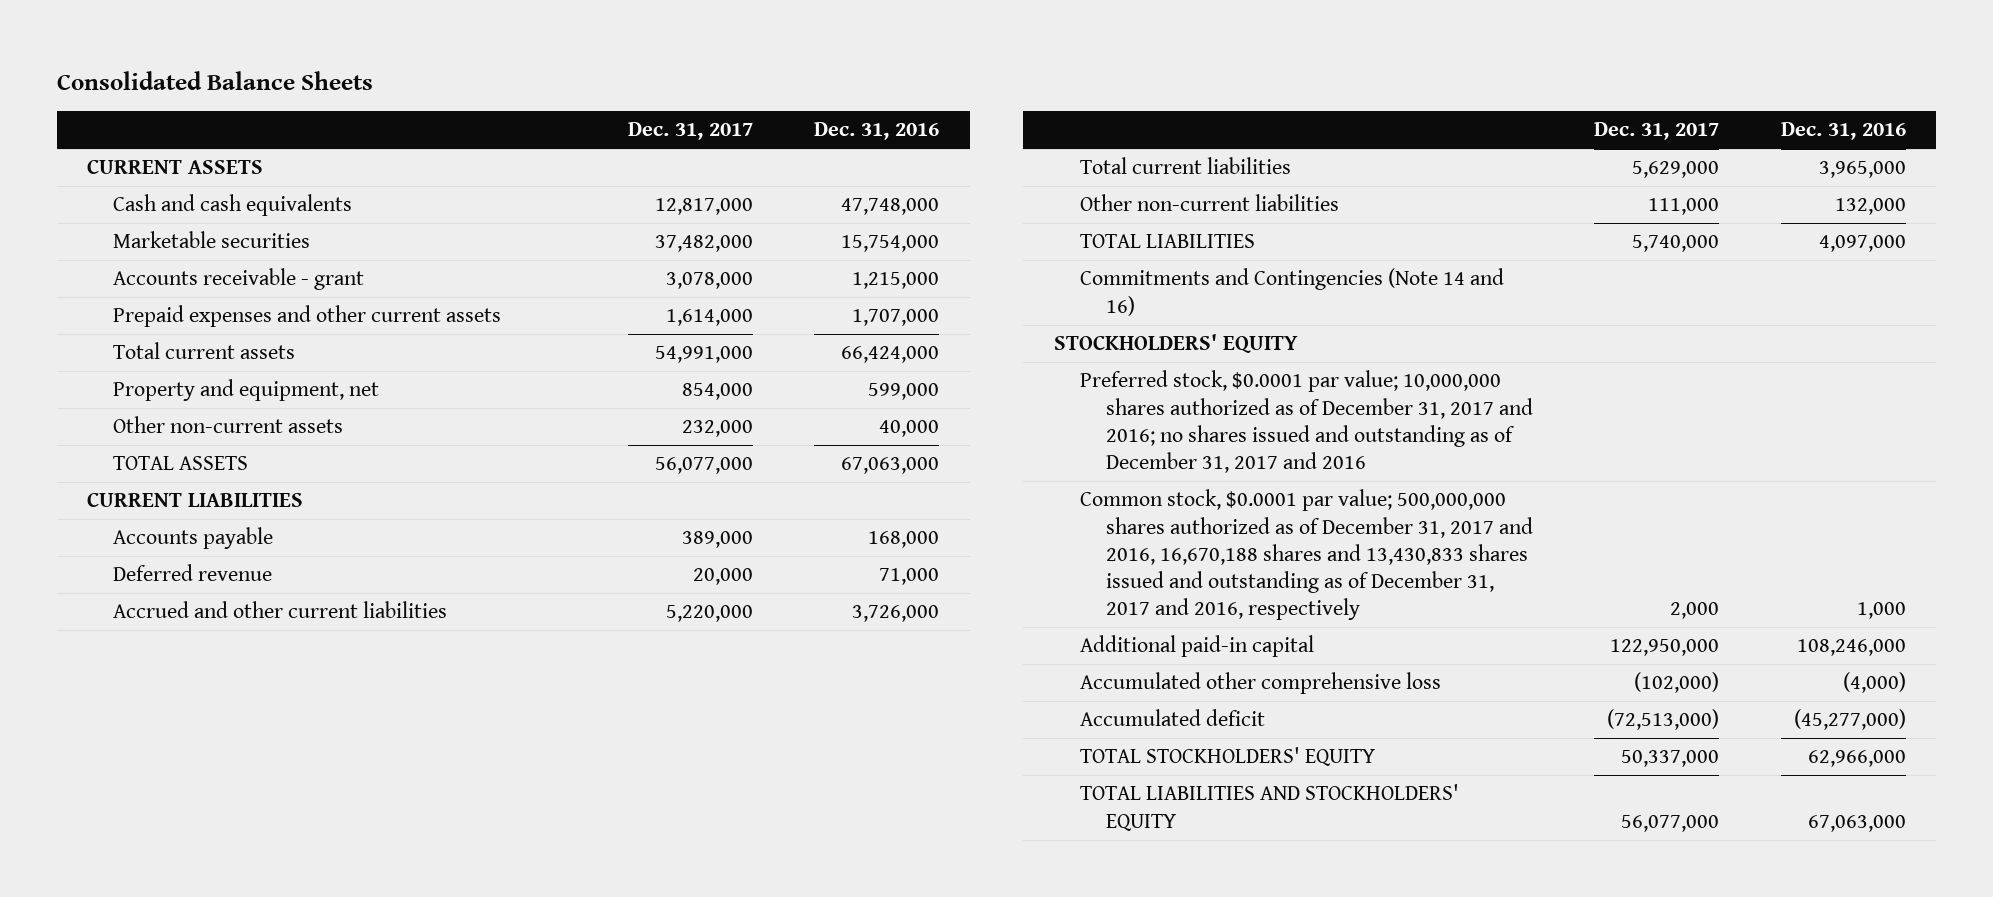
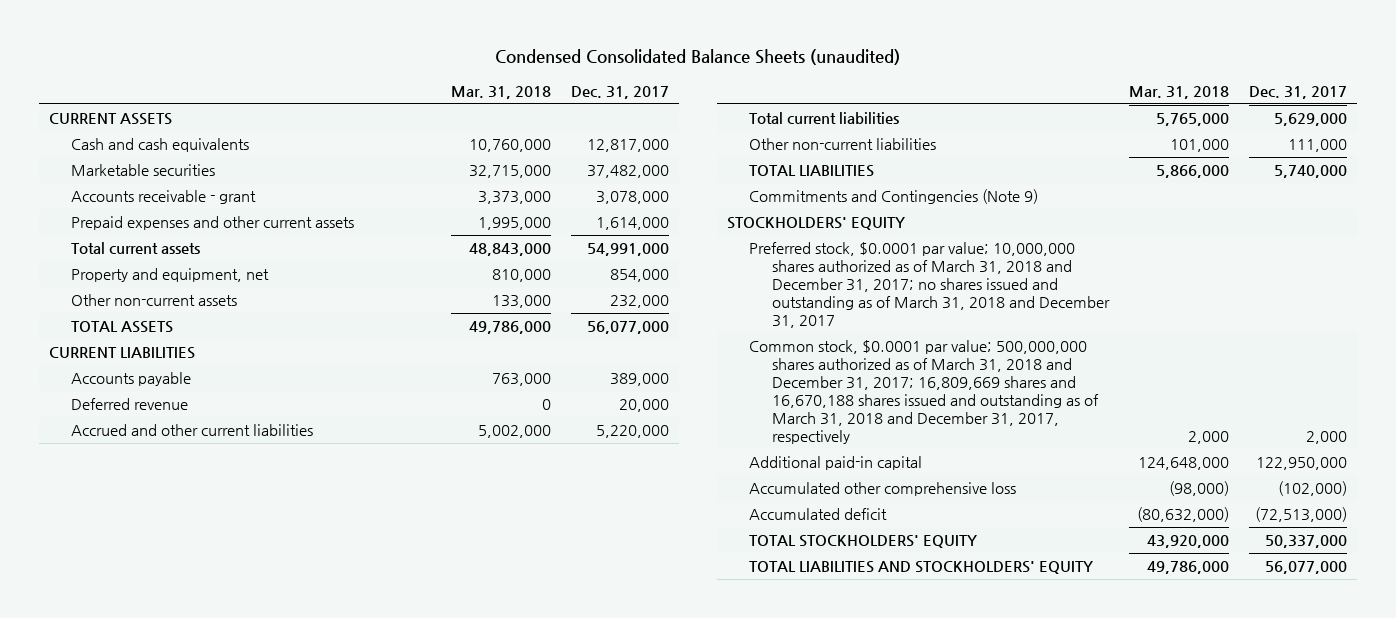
[56,70,373,90] Consolidated Balance Sheets -> [495,49,901,66] Condensed Consolidated Balance Sheets (unaudited)
[814,122,940,141] Dec. 31, 2016 -> none
none -> [450,85,551,99] Mar. 31, 2018
[1079,268,1504,316] Commitments and Contingencies (Note 14 and 16) -> [749,189,1039,205] Commitments and Contingencies (Note 9)
[1079,370,1534,474] Preferred stock, $0.0001 par value; 10,000,000 shares authorized as of December 31, 2017 and 2016; no shares issued and outstanding as of December 31, 2017 and 2016 -> [749,242,1110,329] Preferred stock, $0.0001 par value; 10,000,000 shares authorized as of March 31, 2018 and December 31, 2017; no shares issued and outstanding as of March 31, 2018 and December 31, 2017
[1079,489,1534,621] Common stock, $0.0001 par value; 500,000,000 shares authorized as of December 31, 2017 and 2016, 16,670,188 shares and 13,430,833 shares issued and outstanding as of December 31, 2017 and 2016, respectively -> [749,340,1099,445] Common stock, $0.0001 par value; 500,000,000 shares authorized as of March 31, 2018 and December 31, 2017; 16,809,669 shares and 16,670,188 shares issued and outstanding as of March 31, 2018 and December 31, 2017, respectively

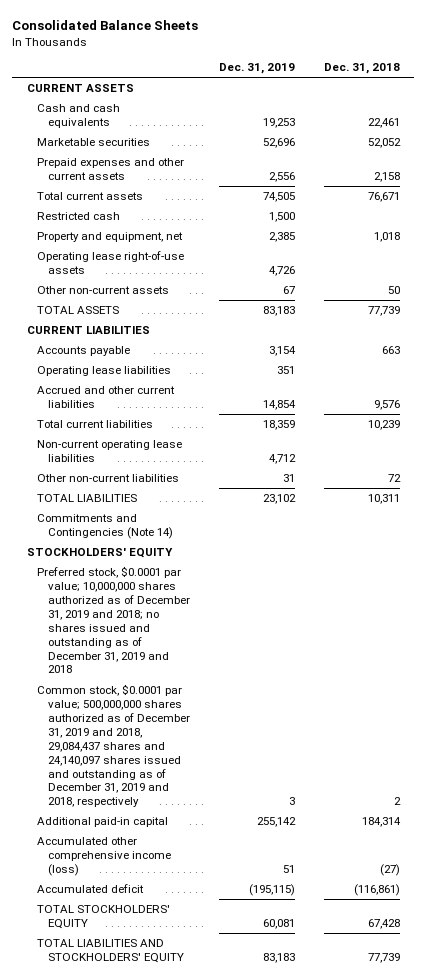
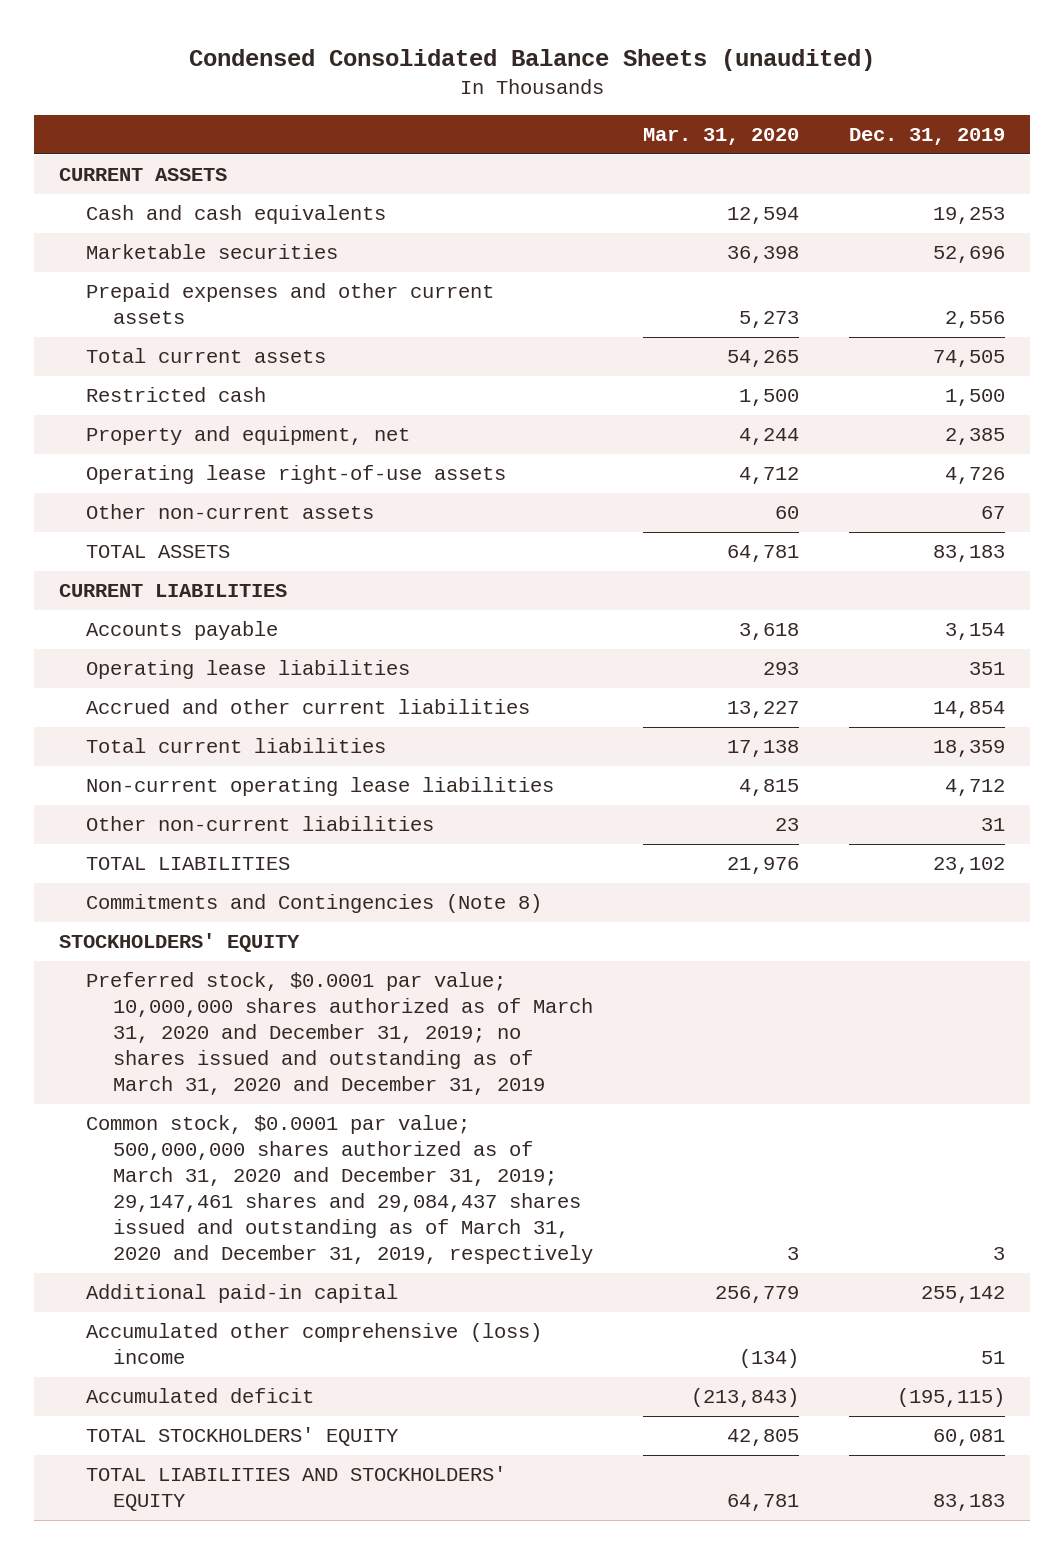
[12,20,199,31] Consolidated Balance Sheets -> [189,49,876,72] Condensed Consolidated Balance Sheets (unaudited)
[323,63,400,75] Dec. 31, 2018 -> none
none -> [642,128,799,146] Mar. 31, 2020
[37,514,173,540] Commitments and Contingencies (Note 14) -> [86,894,543,914] Commitments and Contingencies (Note 8)
[37,566,190,674] Preferred stock, $0.0001 par value; 10,000,000 shares authorized as of December 31, 2019 and 2018; no shares issued and outstanding as of December 31, 2019 and 2018 -> [86,972,593,1096] Preferred stock, $0.0001 par value; 10,000,000 shares authorized as of March 31, 2020 and December 31, 2019; no shares issued and outstanding as of March 31, 2020 and December 31, 2019
[37,684,190,808] Common stock, $0.0001 par value; 500,000,000 shares authorized as of December 31, 2019 and 2018, 29,084,437 shares and 24,140,097 shares issued and outstanding as of December 31, 2019 and 2018, respectively -> [86,1115,593,1265] Common stock, $0.0001 par value; 500,000,000 shares authorized as of March 31, 2020 and December 31, 2019; 29,147,461 shares and 29,084,437 shares issued and outstanding as of March 31, 2020 and December 31, 2019, respectively
[37,837,171,877] Accumulated other comprehensive income (loss) -> [86,1323,543,1365] Accumulated other comprehensive (loss) income

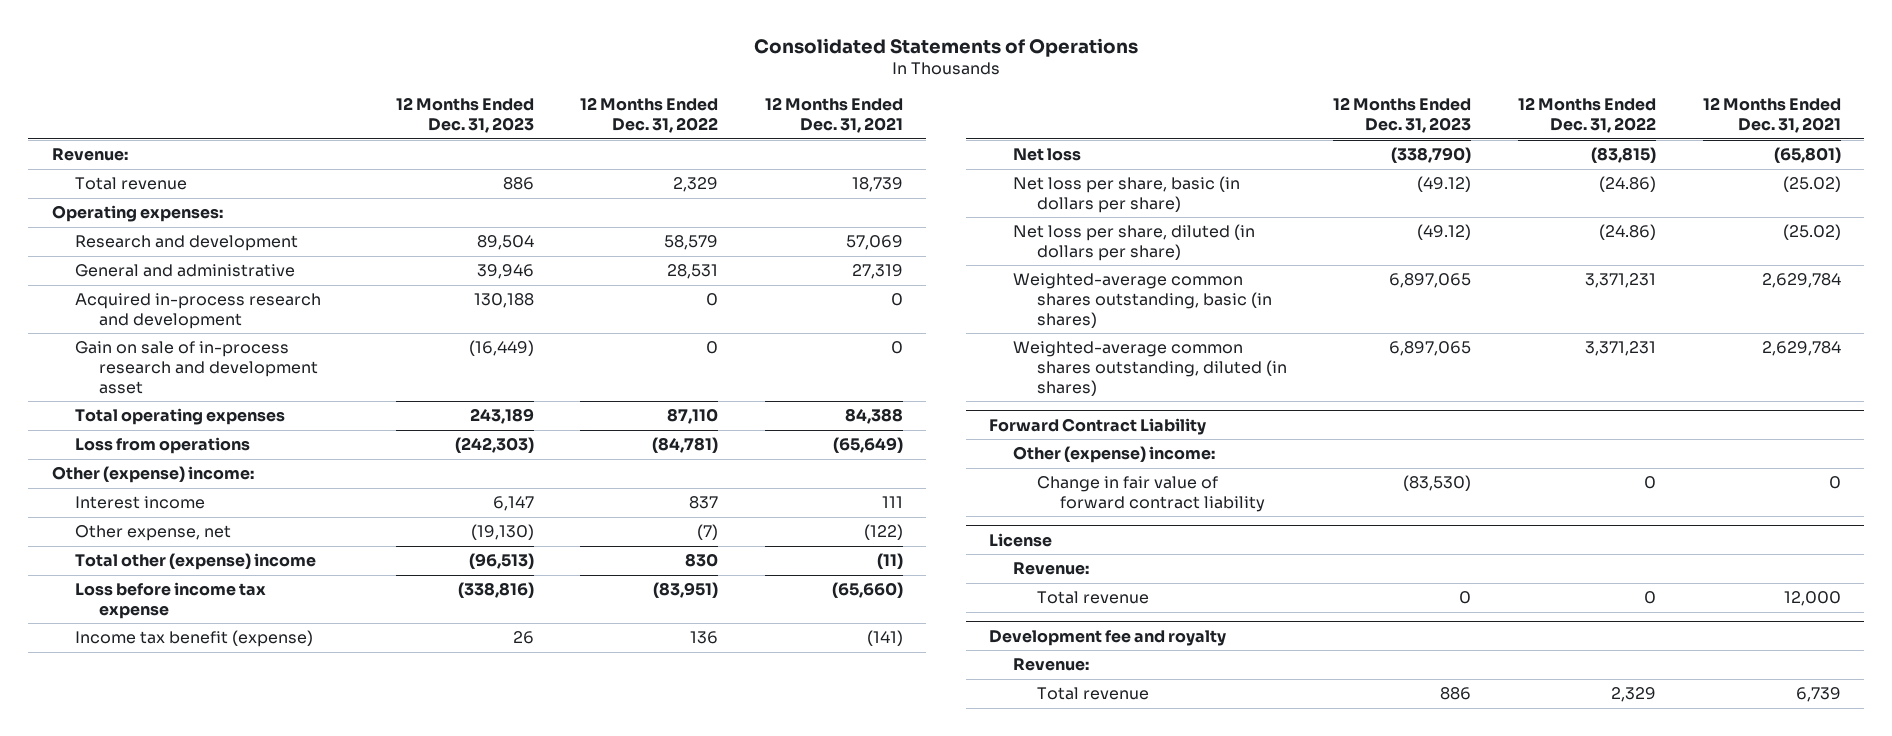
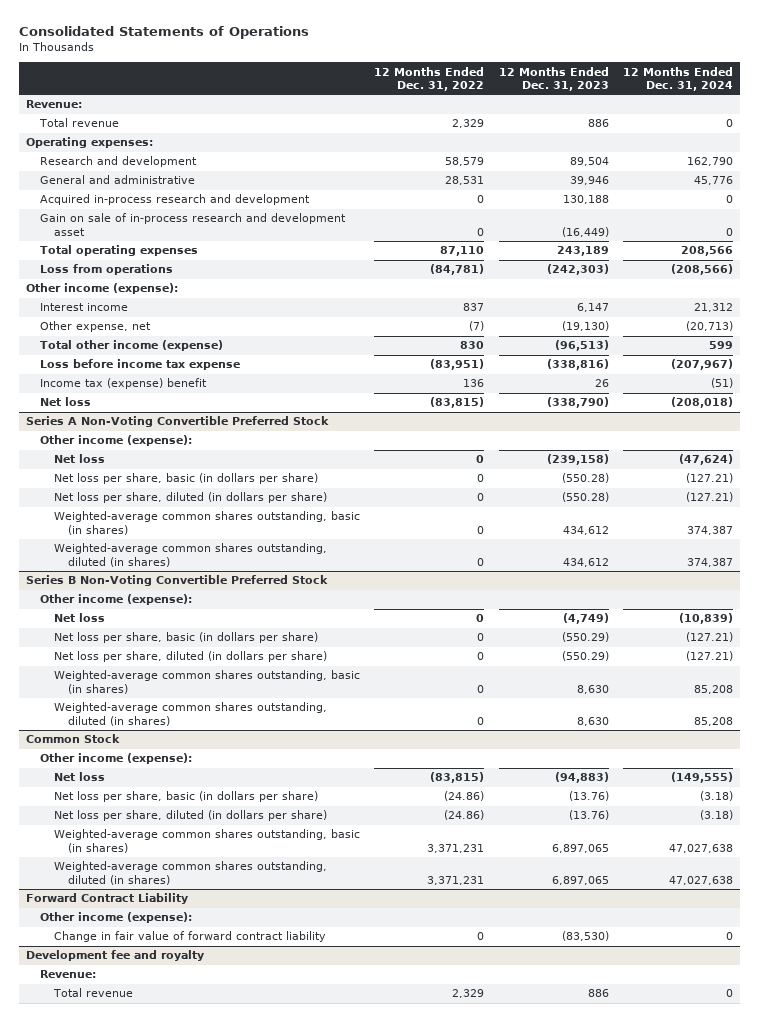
[764,97,903,134] 12 Months Ended Dec. 31, 2021 -> none
none -> [622,66,733,91] 12 Months Ended Dec. 31, 2024
[51,466,254,484] Other (expense) income: -> [25,283,178,295] Other income (expense):
[75,553,317,571] Total other (expense) income -> [39,340,223,352] Total other income (expense)
[75,630,314,648] Income tax benefit (expense) -> [39,378,207,390] Income tax (expense) benefit
none -> [25,416,329,428] Series A Non-Voting Convertible Preferred Stock
none -> [39,435,192,447] Other income (expense):
none -> [54,454,106,464] Net loss
[1417,176,1472,193] (49.12) -> [561,473,609,484] (550.28)
[1599,176,1657,193] (24.86) -> [477,474,485,483] 0
[1417,224,1472,241] (49.12) -> [561,492,609,503] (550.28)
[1599,224,1657,241] (24.86) -> [477,493,485,502] 0
none -> [54,511,361,535] Weighted-average common shares outstanding, basic (in shares)
none -> [54,543,328,567] Weighted-average common shares outstanding, diluted (in shares)
none -> [25,575,328,587] Series B Non-Voting Convertible Preferred Stock
none -> [39,594,192,606] Other income (expense):
none -> [54,613,106,623] Net loss
none -> [54,632,319,644] Net loss per share, basic (in dollars per share)
none -> [54,651,328,663] Net loss per share, diluted (in dollars per share)
none -> [54,670,361,694] Weighted-average common shares outstanding, basic (in shares)
none -> [54,702,328,726] Weighted-average common shares outstanding, diluted (in shares)
none -> [25,734,120,744] Common Stock
none -> [39,753,192,765] Other income (expense):
none -> [54,772,106,782] Net loss
none -> [54,791,319,803] Net loss per share, basic (in dollars per share)
none -> [54,810,328,822] Net loss per share, diluted (in dollars per share)
[1013,446,1216,464] Other (expense) income: -> [39,912,192,924] Other income (expense):
[989,533,1053,548] License -> none
[1013,562,1090,576] Revenue: -> none
[1036,591,1149,605] Total revenue -> none

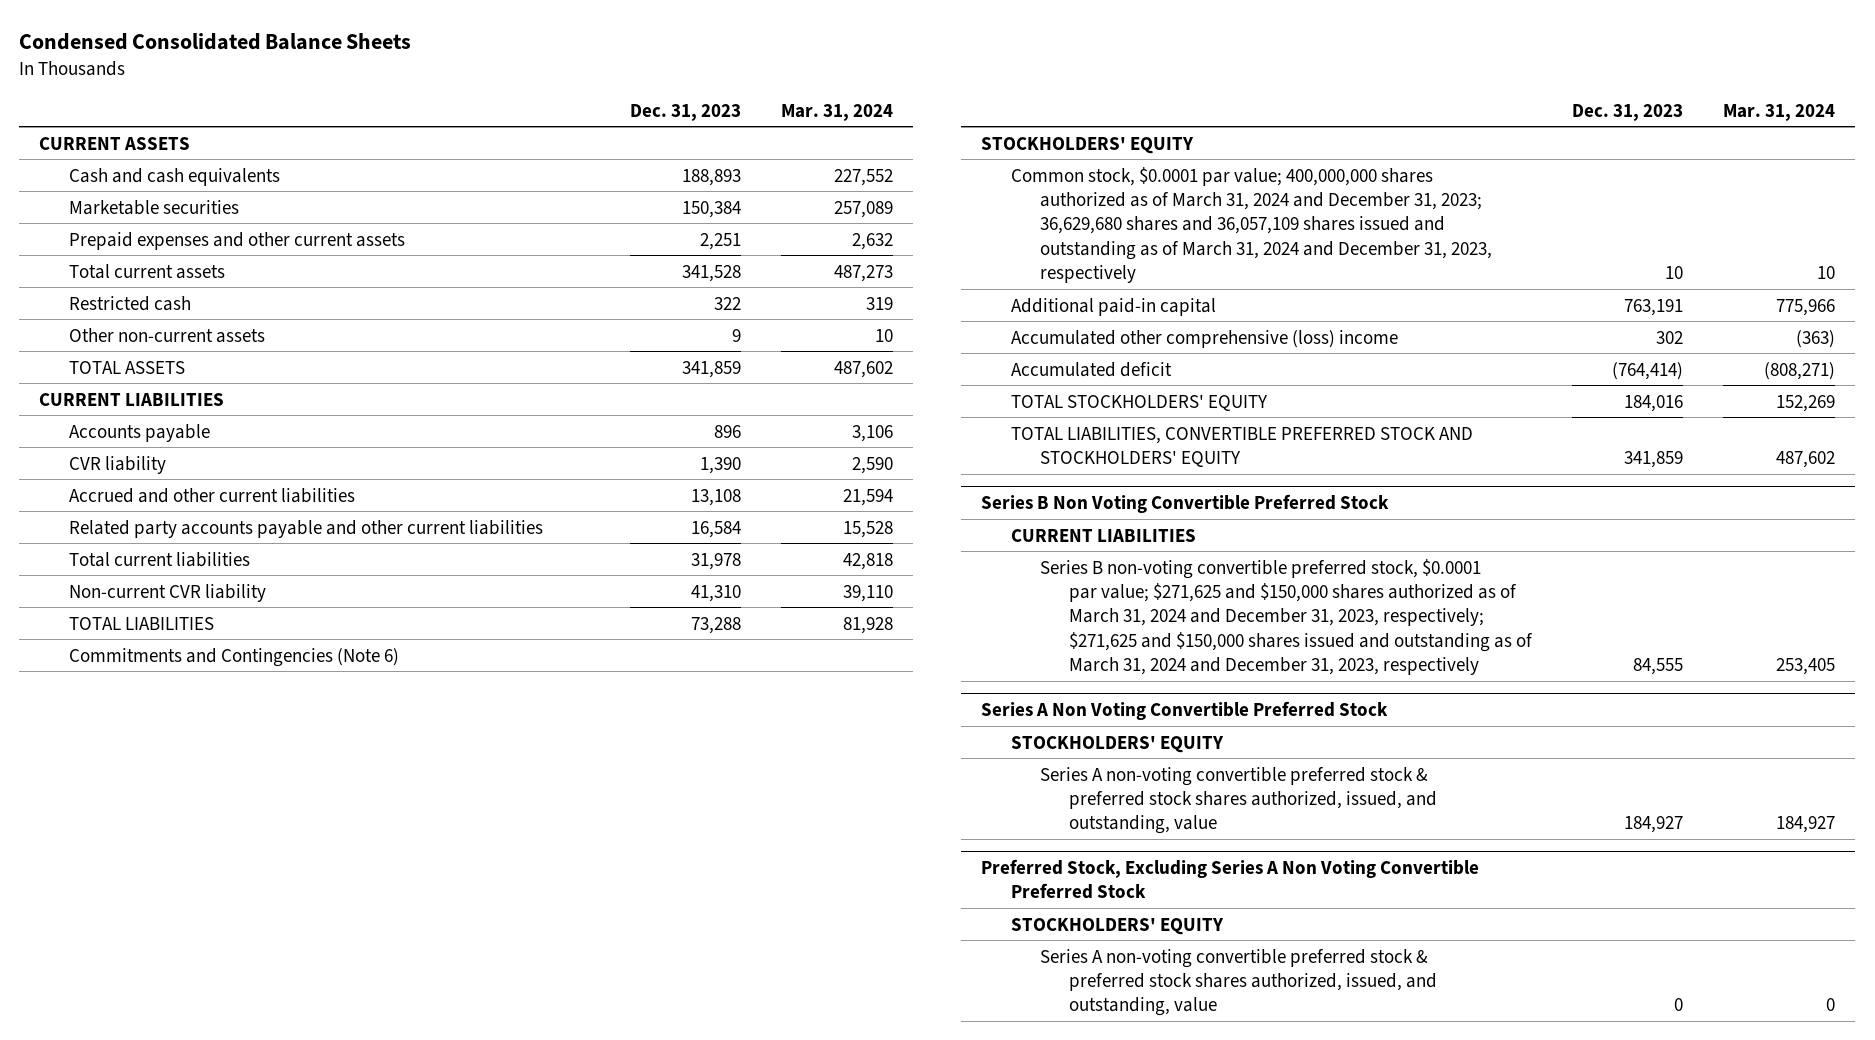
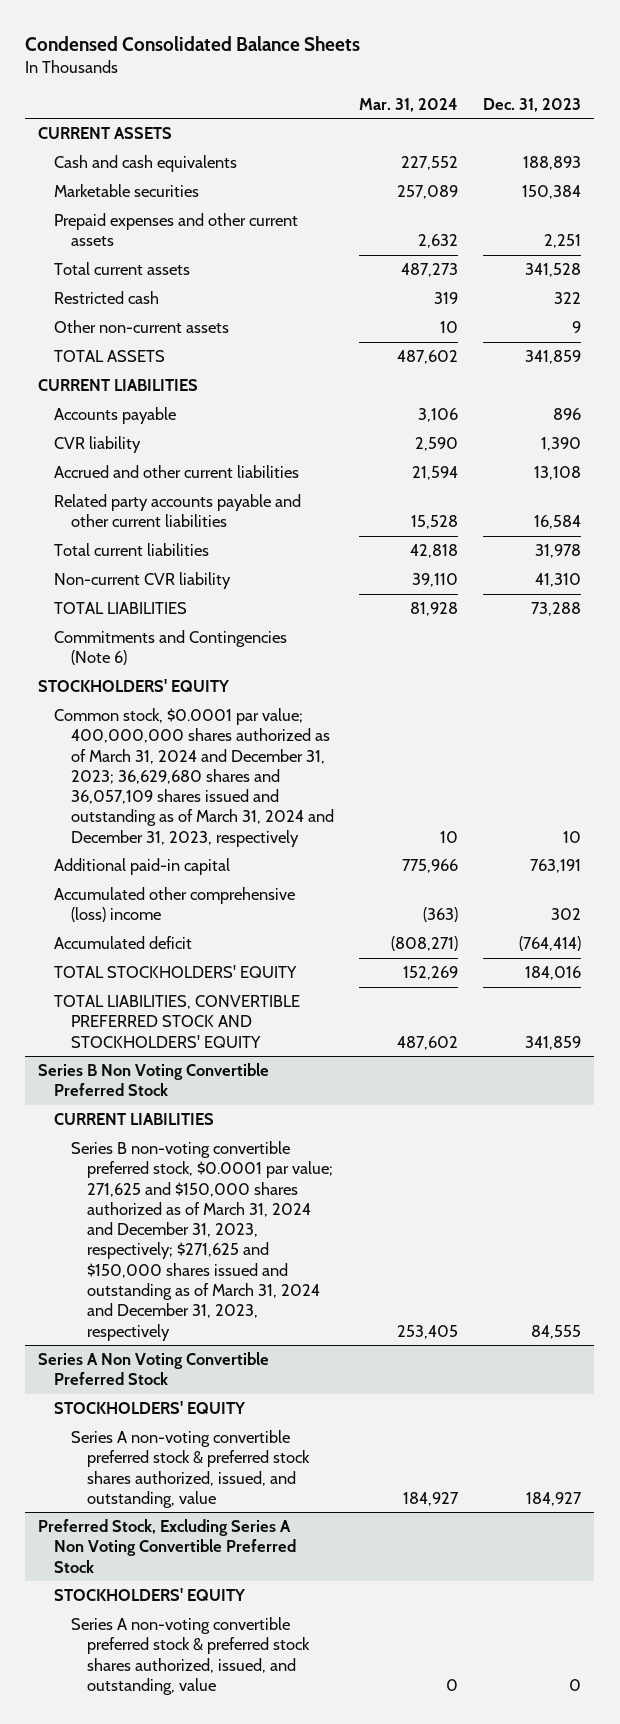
[1039,558,1534,676] Series B non-voting convertible preferred stock, $0.0001 par value; $271,625 and $150,000 shares authorized as of March 31, 2024 and December 31, 2023, respectively; $271,625 and $150,000 shares issued and outstanding as of March 31, 2024 and December 31, 2023, respectively -> [70,1141,333,1341] Series B non-voting convertible preferred stock, $0.0001 par value; 271,625 and $150,000 shares authorized as of March 31, 2024 and December 31, 2023, respectively; $271,625 and $150,000 shares issued and outstanding as of March 31, 2024 and December 31, 2023, respectively

